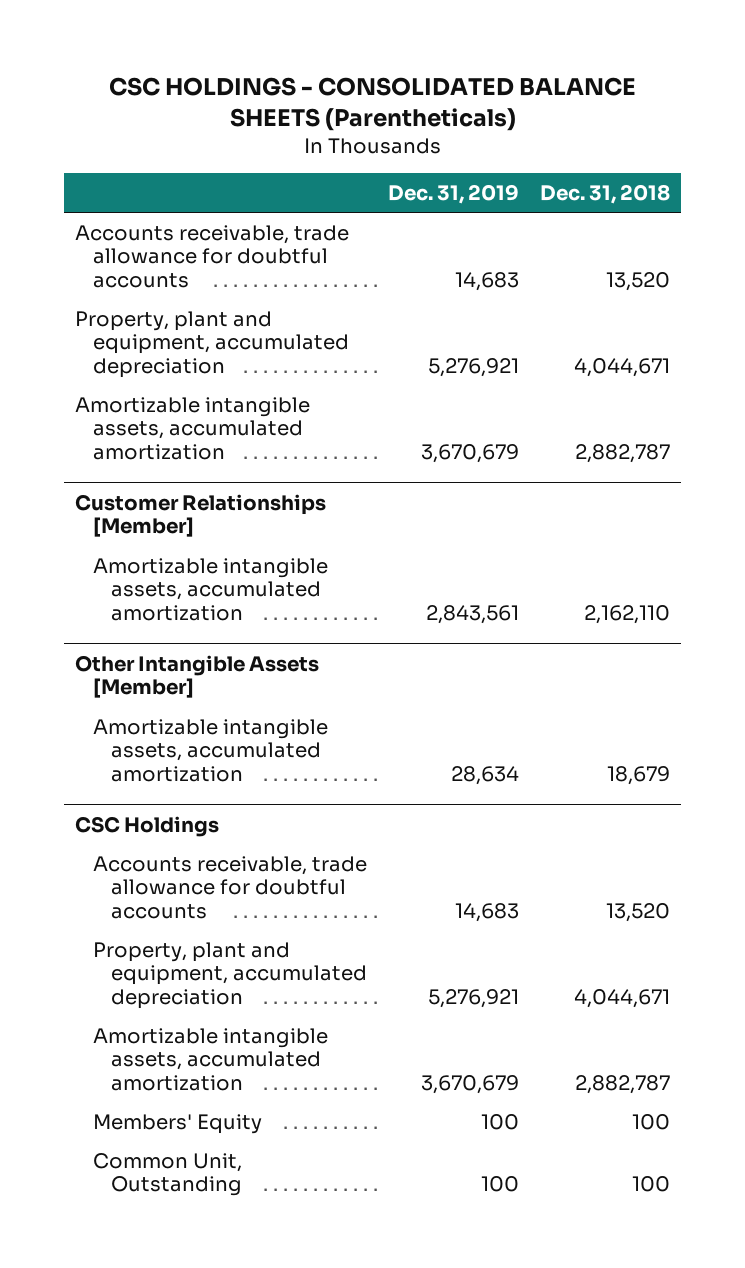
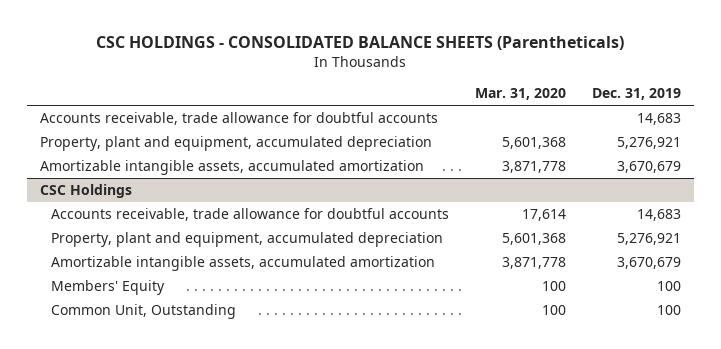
[540,183,671,204] Dec. 31, 2018 -> none
none -> [475,88,567,101] Mar. 31, 2020
[74,493,326,538] Customer Relationships [Member] -> none
[93,557,329,622] Amortizable intangible assets, accumulated amortization -> none
[74,654,319,699] Other Intangible Assets [Member] -> none
[93,718,329,783] Amortizable intangible assets, accumulated amortization -> none

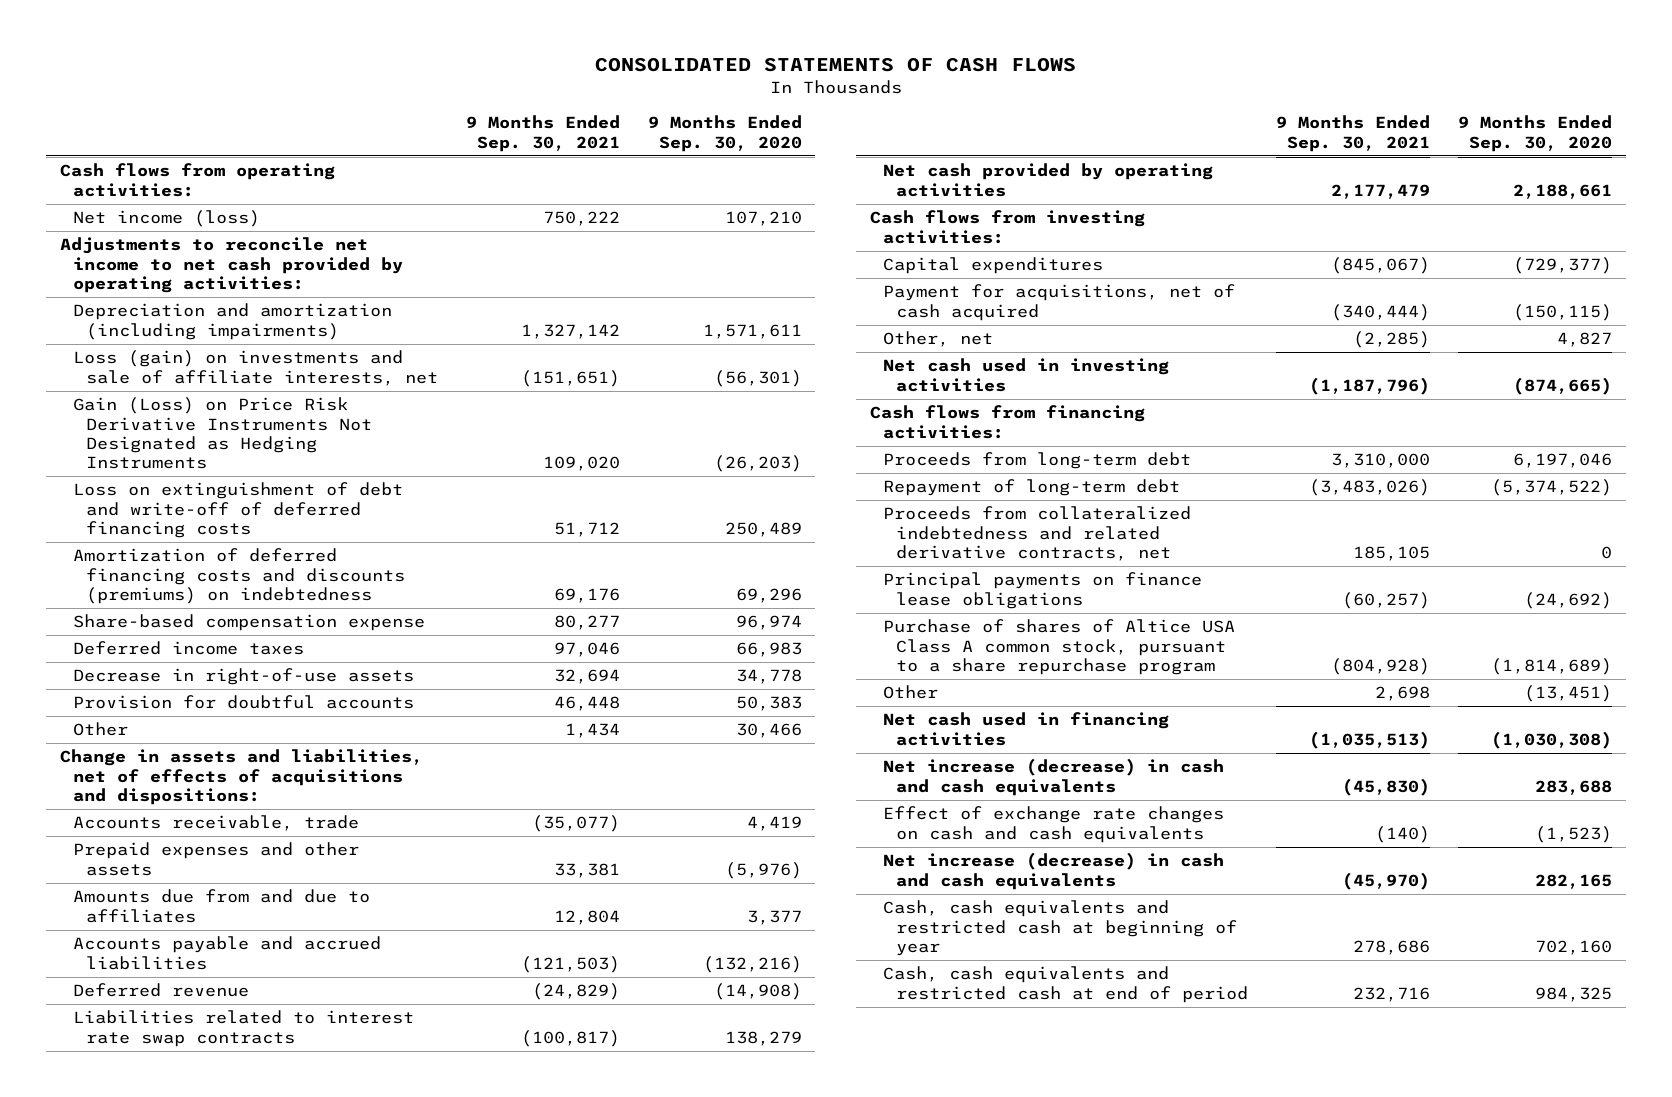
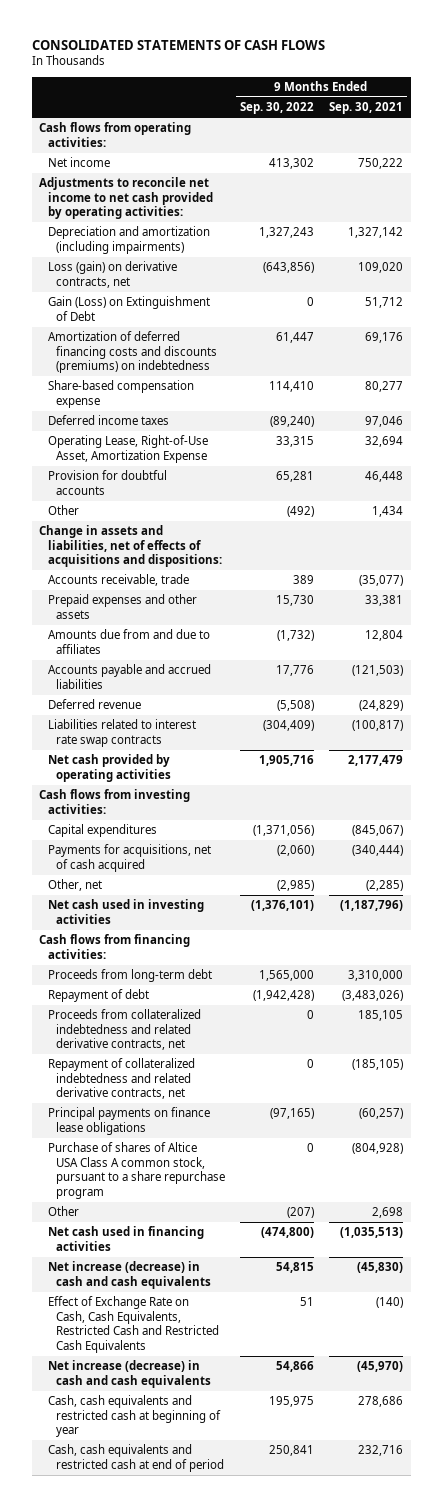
[647,115,802,152] 9 Months Ended Sep. 30, 2020 -> none
none -> [239,102,314,115] Sep. 30, 2022
[72,210,260,228] Net income (loss) -> [47,157,110,168] Net income
[72,350,438,386] Loss (gain) on investments and sale of affiliate interests, net -> none
[72,397,372,470] Gain (Loss) on Price Risk Derivative Instruments Not Designated as Hedging Instruments -> [47,261,177,288] Loss (gain) on derivative contracts, net
[72,482,403,539] Loss on extinguishment of debt and write-off of deferred financing costs -> [47,296,210,321] Gain (Loss) on Extinguishment of Debt
[72,668,414,686] Decrease in right-of-use assets -> [47,435,208,463] Operating Lease, Right-of-Use Asset, Amortization Expense
[883,284,1236,321] Payment for acquisitions, net of cash acquired -> [47,844,211,872] Payments for acquisitions, net of cash acquired
[883,479,1181,497] Repayment of long-term debt -> [47,989,149,1003] Repayment of debt
none -> [47,1058,195,1100] Repayment of collateralized indebtedness and related derivative contracts, net
[883,806,1225,843] Effect of exchange rate changes on cash and cash equivalents -> [47,1296,219,1353] Effect of Exchange Rate on Cash, Cash Equivalents, Restricted Cash and Restricted Cash Equivalents

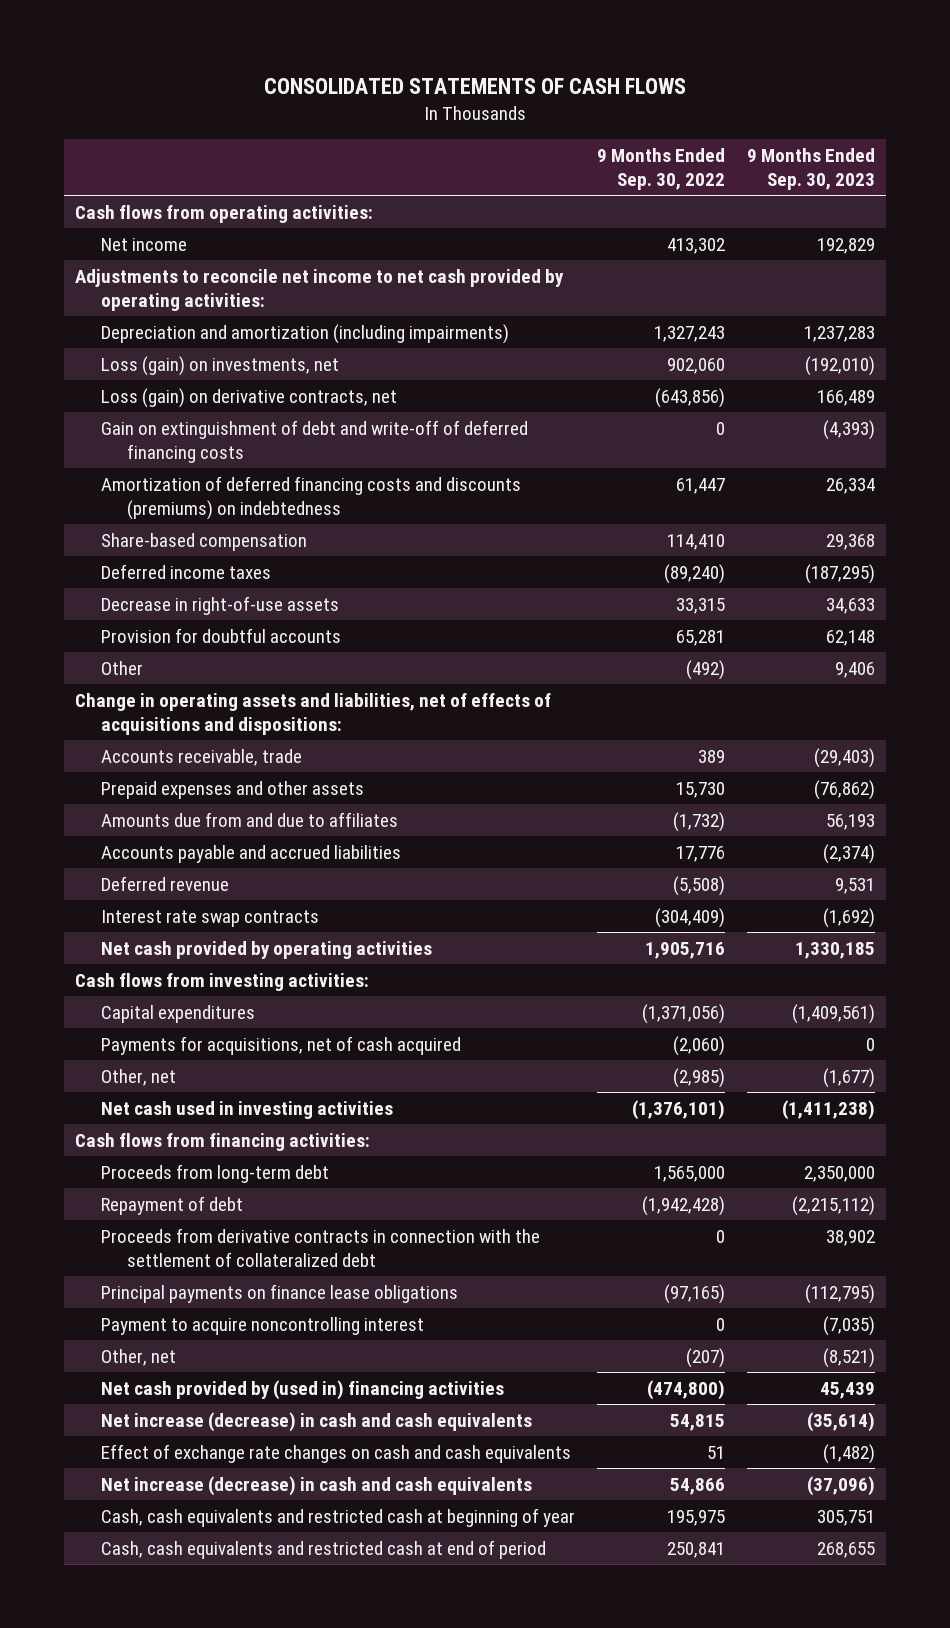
[328,102,403,115] Sep. 30, 2021 -> none
none -> [746,147,875,190] 9 Months Ended Sep. 30, 2023
none -> [101,356,340,377] Loss (gain) on investments, net
[47,296,210,321] Gain (Loss) on Extinguishment of Debt -> [101,420,529,463] Gain on extinguishment of debt and write-off of deferred financing costs
[47,380,194,408] Share-based compensation expense -> [101,533,308,552] Share-based compensation
[47,435,208,463] Operating Lease, Right-of-Use Asset, Amortization Expense -> [101,596,340,616] Decrease in right-of-use assets
[39,525,222,568] Change in assets and liabilities, net of effects of acquisitions and dispositions: -> [74,693,551,735] Change in operating assets and liabilities, net of effects of acquisitions and dispositions:
[47,719,196,747] Liabilities related to interest rate swap contracts -> [101,910,320,928] Interest rate swap contracts
[47,1058,195,1100] Repayment of collateralized indebtedness and related derivative contracts, net -> none
[47,1009,201,1051] Proceeds from collateralized indebtedness and related derivative contracts, net -> [101,1228,541,1267] Proceeds from derivative contracts in connection with the settlement of collateralized debt
[47,1142,225,1199] Purchase of shares of Altice USA Class A common stock, pursuant to a share repurchase program -> none
none -> [101,1317,425,1336] Payment to acquire noncontrolling interest
[47,1206,79,1217] Other -> [101,1349,177,1367] Other, net
[47,1226,204,1251] Net cash used in financing activities -> [101,1380,505,1401] Net cash provided by (used in) financing activities
[47,1296,219,1353] Effect of Exchange Rate on Cash, Cash Equivalents, Restricted Cash and Restricted Cash Equivalents -> [101,1444,572,1464] Effect of exchange rate changes on cash and cash equivalents

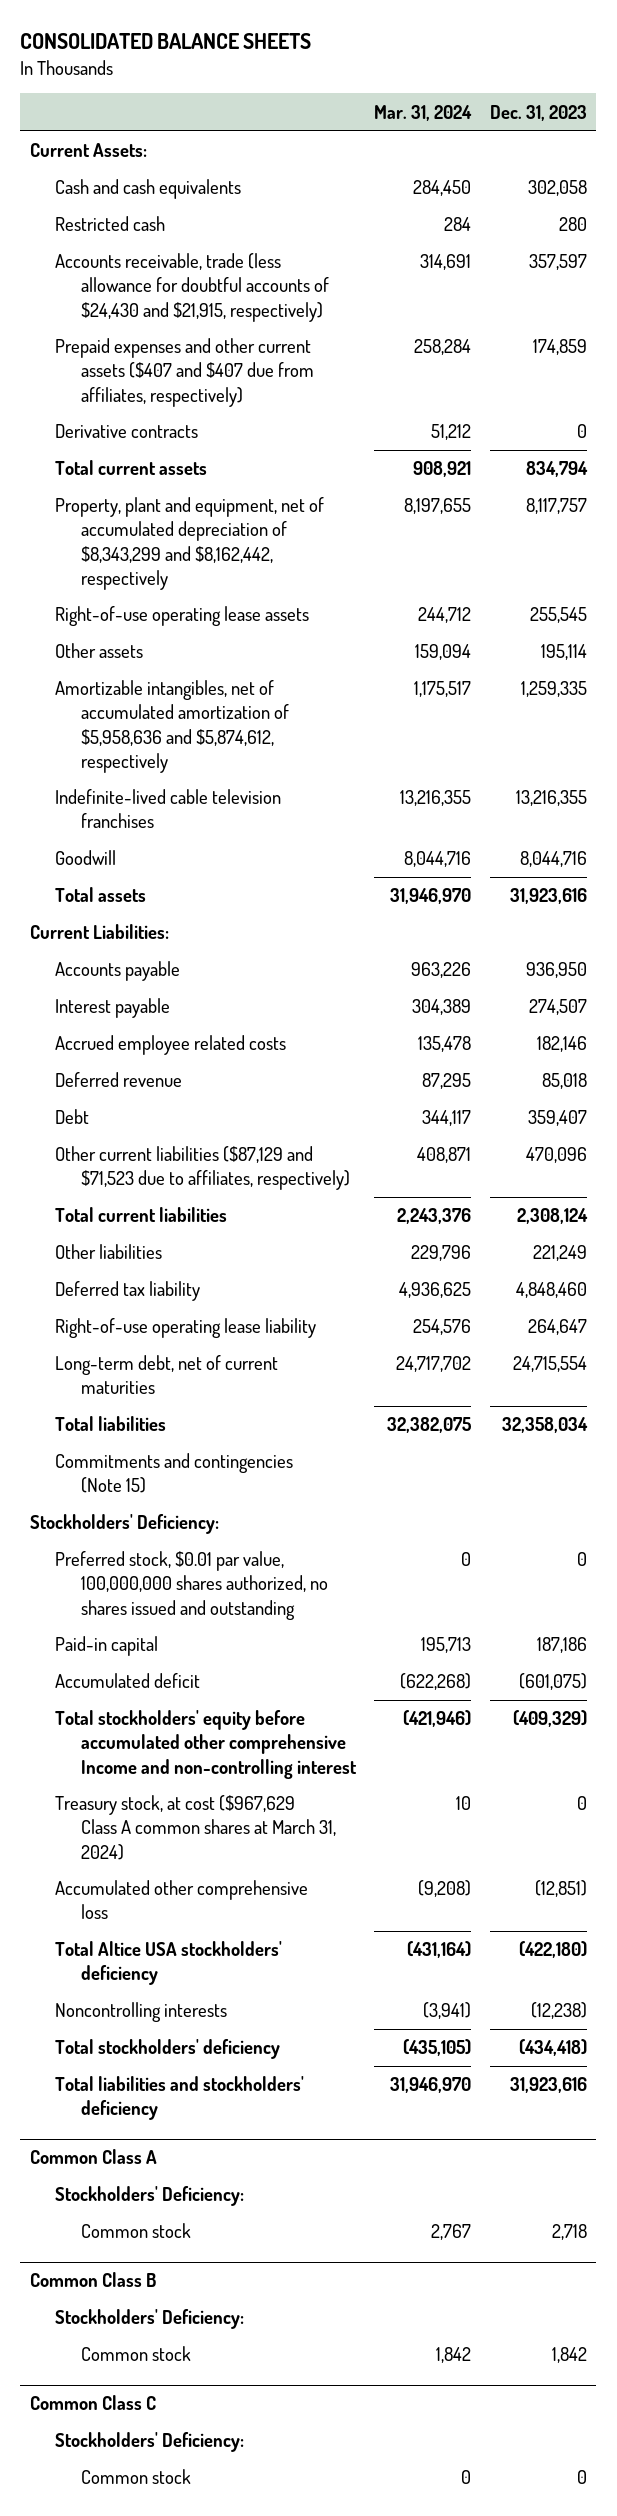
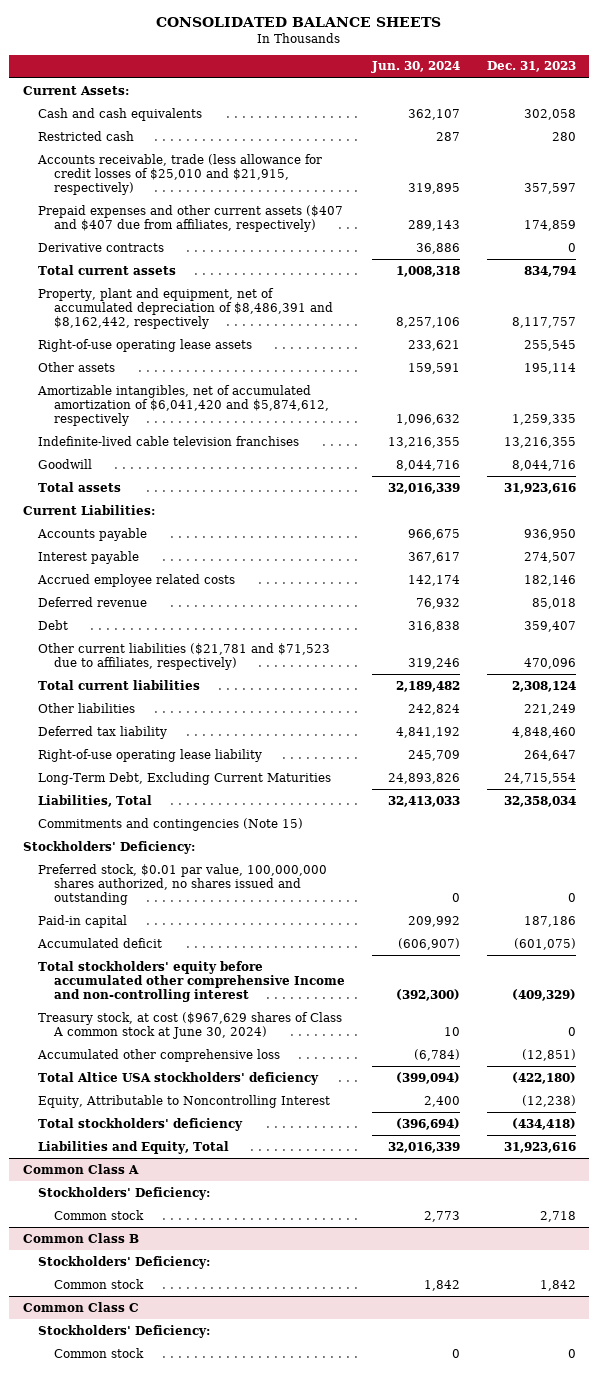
[374,104,473,121] Mar. 31, 2024 -> none
none -> [370,61,460,74] Jun. 30, 2024
[55,253,329,322] Accounts receivable, trade (less allowance for doubtful accounts of $24,430 and $21,915, respectively) -> [37,153,323,195] Accounts receivable, trade (less allowance for credit losses of $25,010 and $21,915, respectively)
[55,497,325,590] Property, plant and equipment, net of accumulated depreciation of $8,343,299 and $8,162,442, respectively -> [38,287,334,329] Property, plant and equipment, net of accumulated depreciation of $8,486,391 and $8,162,442, respectively
[55,680,289,773] Amortizable intangibles, net of accumulated amortization of $5,958,636 and $5,874,612, respectively -> [37,384,330,426] Amortizable intangibles, net of accumulated amortization of $6,041,420 and $5,874,612, respectively
[55,1146,350,1191] Other current liabilities ($87,129 and $71,523 due to affiliates, respectively) -> [38,642,331,670] Other current liabilities ($21,781 and $71,523 due to affiliates, respectively)
[55,1355,279,1395] Long-term debt, net of current maturities -> [38,771,332,785] Long-Term Debt, Excluding Current Maturities
[55,1416,167,1432] Total liabilities -> [38,794,153,807] Liabilities, Total
[55,1795,336,1860] Treasury stock, at cost ($967,629 Class A common shares at March 31, 2024) -> [38,1011,343,1039] Treasury stock, at cost ($967,629 shares of Class A common stock at June 30, 2024)
[55,2002,228,2023] Noncontrolling interests -> [38,1094,331,1108] Equity, Attributable to Noncontrolling Interest
[55,2076,305,2121] Total liabilities and stockholders' deficiency -> [38,1140,230,1154] Liabilities and Equity, Total

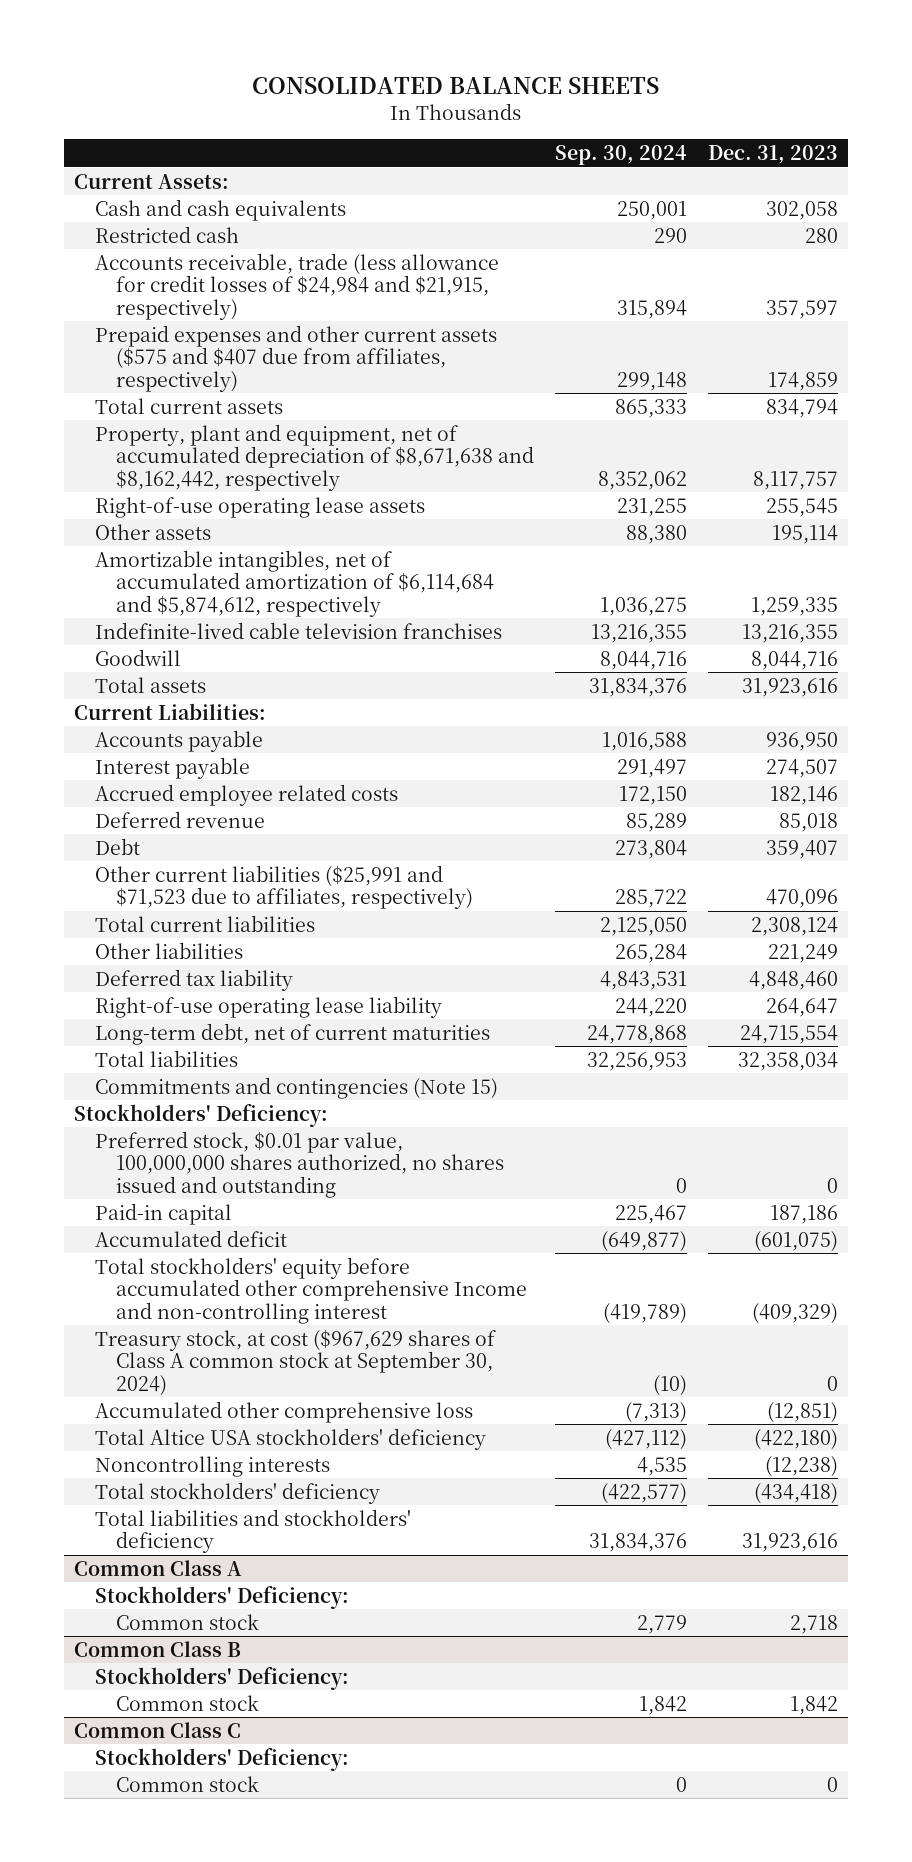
[370,61,460,74] Jun. 30, 2024 -> none
none -> [554,145,687,166] Sep. 30, 2024
[38,242,165,252] Derivative contracts -> none
[37,153,323,195] Accounts receivable, trade (less allowance for credit losses of $25,010 and $21,915, respectively) -> [94,252,499,320] Accounts receivable, trade (less allowance for credit losses of $24,984 and $21,915, respectively)
[38,204,344,232] Prepaid expenses and other current assets ($407 and $407 due from affiliates, respectively) -> [94,324,497,392] Prepaid expenses and other current assets ($575 and $407 due from affiliates, respectively)
[38,287,334,329] Property, plant and equipment, net of accumulated depreciation of $8,486,391 and $8,162,442, respectively -> [94,423,534,491] Property, plant and equipment, net of accumulated depreciation of $8,671,638 and $8,162,442, respectively
[37,384,330,426] Amortizable intangibles, net of accumulated amortization of $6,041,420 and $5,874,612, respectively -> [94,549,494,617] Amortizable intangibles, net of accumulated amortization of $6,114,684 and $5,874,612, respectively
[38,642,331,670] Other current liabilities ($21,781 and $71,523 due to affiliates, respectively) -> [94,864,473,910] Other current liabilities ($25,991 and $71,523 due to affiliates, respectively)
[38,771,332,785] Long-Term Debt, Excluding Current Maturities -> [94,1022,490,1045] Long-term debt, net of current maturities
[38,794,153,807] Liabilities, Total -> [94,1049,238,1067] Total liabilities
[38,1011,343,1039] Treasury stock, at cost ($967,629 shares of Class A common stock at June 30, 2024) -> [94,1329,496,1396] Treasury stock, at cost ($967,629 shares of Class A common stock at September 30, 2024)
[38,1094,331,1108] Equity, Attributable to Noncontrolling Interest -> [94,1455,330,1477] Noncontrolling interests
[38,1140,230,1154] Liabilities and Equity, Total -> [94,1508,411,1554] Total liabilities and stockholders' deficiency

